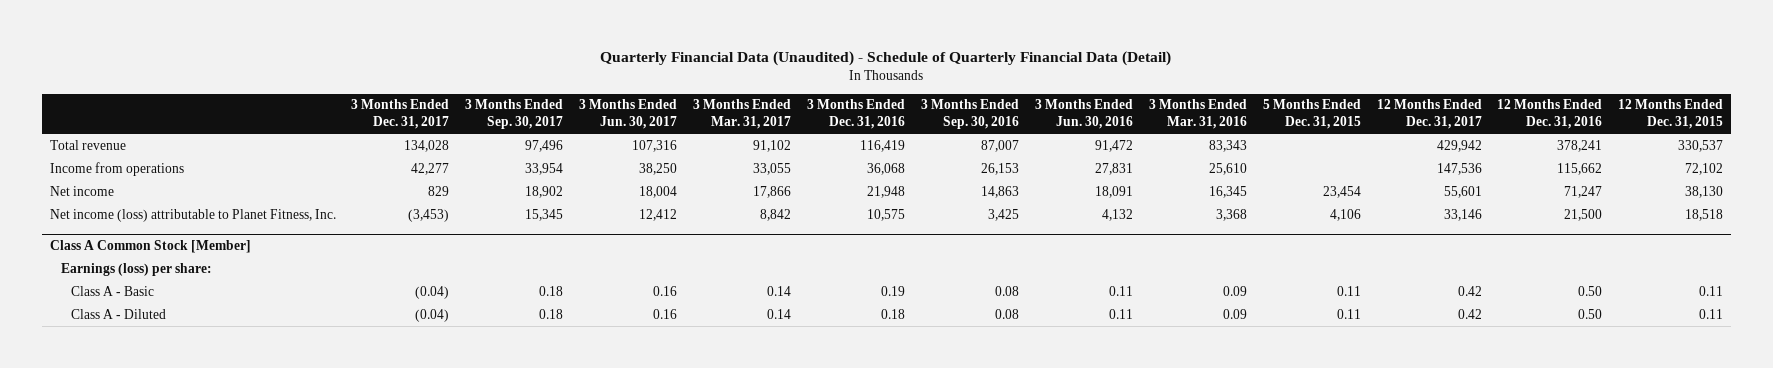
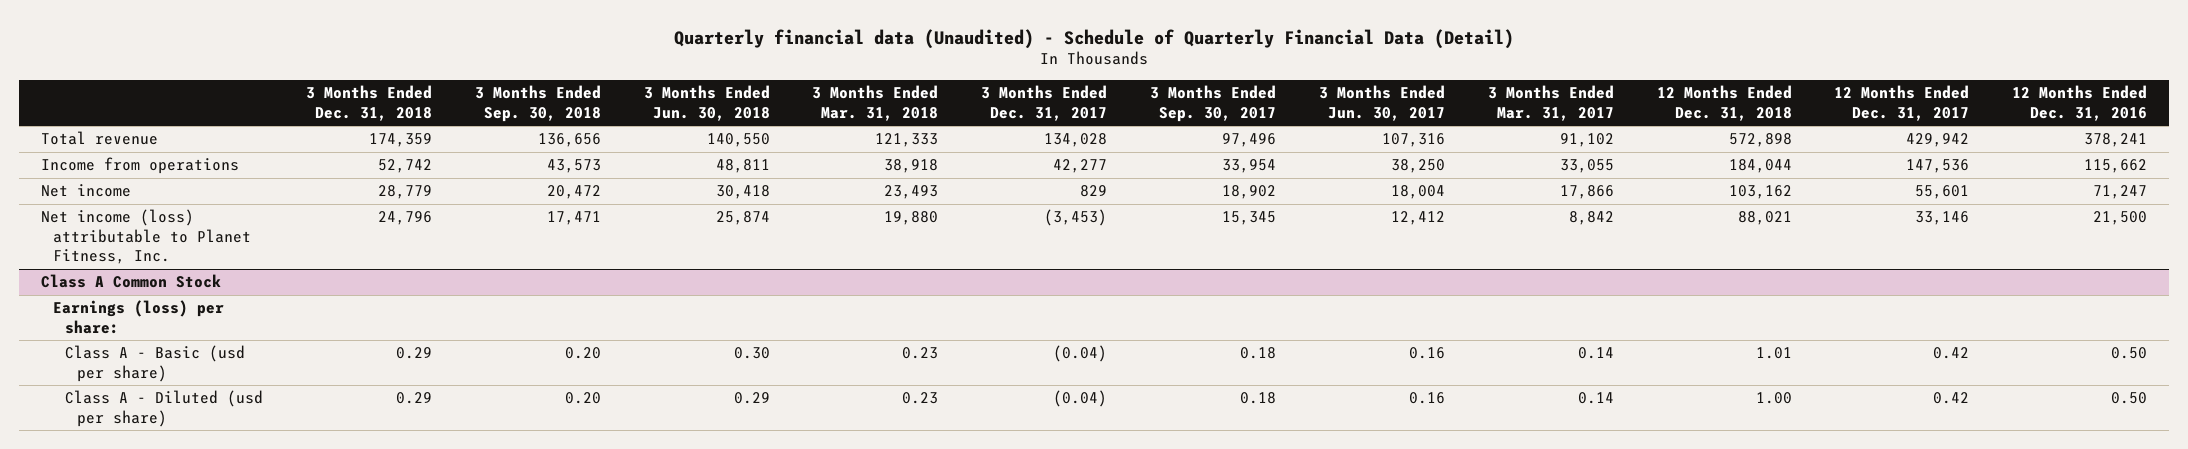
[600,51,1172,67] Quarterly Financial Data (Unaudited) - Schedule of Quarterly Financial Data (Detail) -> [674,28,1515,49] Quarterly financial data (Unaudited) - Schedule of Quarterly Financial Data (Detail)
[807,99,906,130] 3 Months Ended Dec. 31, 2016 -> none
[920,99,1019,130] 3 Months Ended Sep. 30, 2016 -> none
[1034,99,1133,130] 3 Months Ended Jun. 30, 2016 -> none
[1148,99,1247,130] 3 Months Ended Mar. 31, 2016 -> none
[1262,99,1361,130] 5 Months Ended Dec. 31, 2015 -> none
[1618,99,1724,130] 12 Months Ended Dec. 31, 2015 -> none
none -> [305,85,432,121] 3 Months Ended Dec. 31, 2018
none -> [474,85,601,122] 3 Months Ended Sep. 30, 2018
none -> [643,85,770,121] 3 Months Ended Jun. 30, 2018
none -> [812,85,939,121] 3 Months Ended Mar. 31, 2018
none -> [1656,85,1792,121] 12 Months Ended Dec. 31, 2018
[49,240,251,254] Class A Common Stock [Member] -> [40,274,221,289] Class A Common Stock
[71,285,155,296] Class A - Basic -> [65,345,246,382] Class A - Basic (usd per share)
[71,308,167,319] Class A - Diluted -> [65,390,264,427] Class A - Diluted (usd per share)

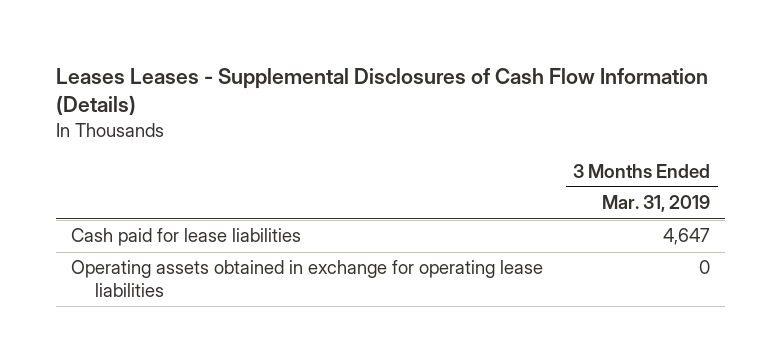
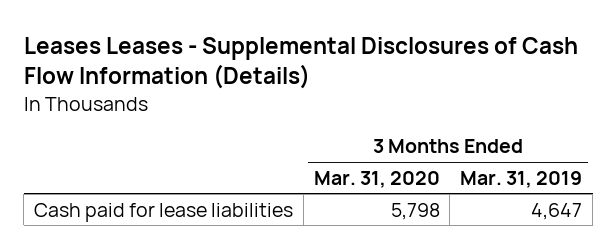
none -> [313,170,440,188] Mar. 31, 2020
[70,260,543,298] Operating assets obtained in exchange for operating lease liabilities -> none

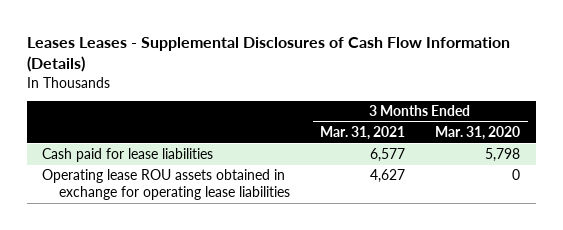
[460,170,583,188] Mar. 31, 2019 -> none
none -> [320,126,406,141] Mar. 31, 2021
none -> [42,169,291,201] Operating lease ROU assets obtained in exchange for operating lease liabilities

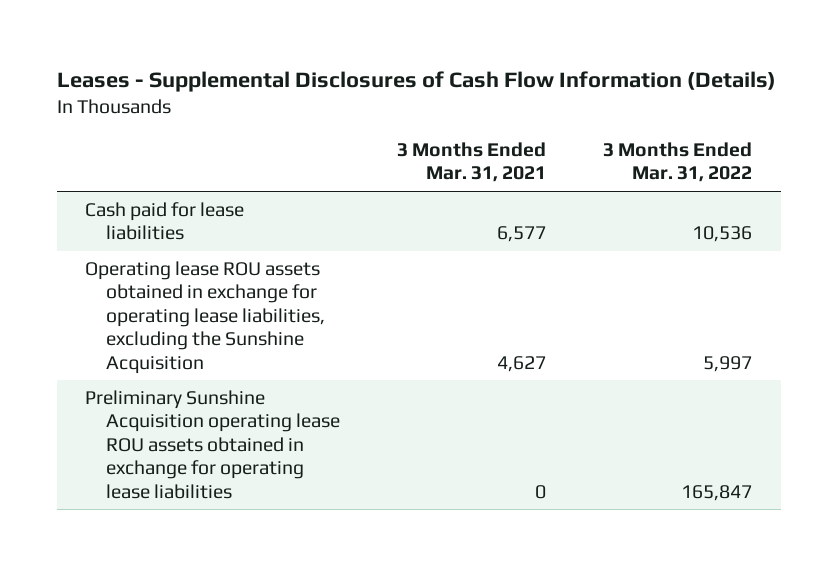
[27,37,511,73] Leases Leases - Supplemental Disclosures of Cash Flow Information (Details) -> [56,70,776,92] Leases - Supplemental Disclosures of Cash Flow Information (Details)
[435,126,521,141] Mar. 31, 2020 -> none
none -> [603,142,753,183] 3 Months Ended Mar. 31, 2022
[42,169,291,201] Operating lease ROU assets obtained in exchange for operating lease liabilities -> [85,261,325,374] Operating lease ROU assets obtained in exchange for operating lease liabilities, excluding the Sunshine Acquisition
none -> [85,390,340,499] Preliminary Sunshine Acquisition operating lease ROU assets obtained in exchange for operating lease liabilities

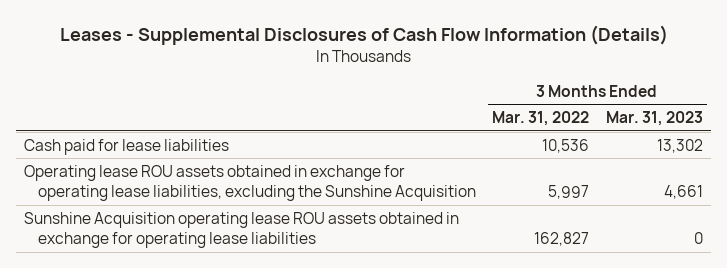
[396,142,546,183] 3 Months Ended Mar. 31, 2021 -> none
none -> [605,111,703,127] Mar. 31, 2023
[85,390,340,499] Preliminary Sunshine Acquisition operating lease ROU assets obtained in exchange for operating lease liabilities -> [24,211,460,249] Sunshine Acquisition operating lease ROU assets obtained in exchange for operating lease liabilities
[681,484,753,501] 165,847 -> [534,232,590,247] 162,827

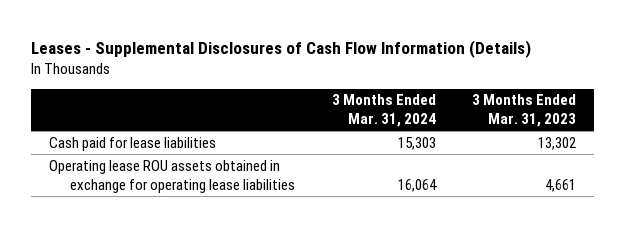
[492,111,590,127] Mar. 31, 2022 -> none
none -> [331,94,436,128] 3 Months Ended Mar. 31, 2024
[24,211,460,249] Sunshine Acquisition operating lease ROU assets obtained in exchange for operating lease liabilities -> none
[24,164,476,202] Operating lease ROU assets obtained in exchange for operating lease liabilities, excluding the Sunshine Acquisition -> [48,159,296,193] Operating lease ROU assets obtained in exchange for operating lease liabilities

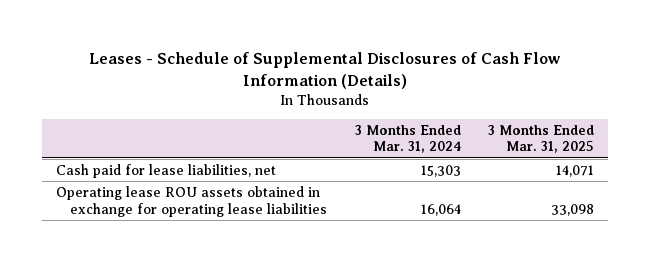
[30,39,531,58] Leases - Supplemental Disclosures of Cash Flow Information (Details) -> [89,52,562,89] Leases - Schedule of Supplemental Disclosures of Cash Flow Information (Details)
[471,94,576,128] 3 Months Ended Mar. 31, 2023 -> none
none -> [488,124,595,154] 3 Months Ended Mar. 31, 2025
[48,136,216,151] Cash paid for lease liabilities -> [56,163,277,178] Cash paid for lease liabilities, net

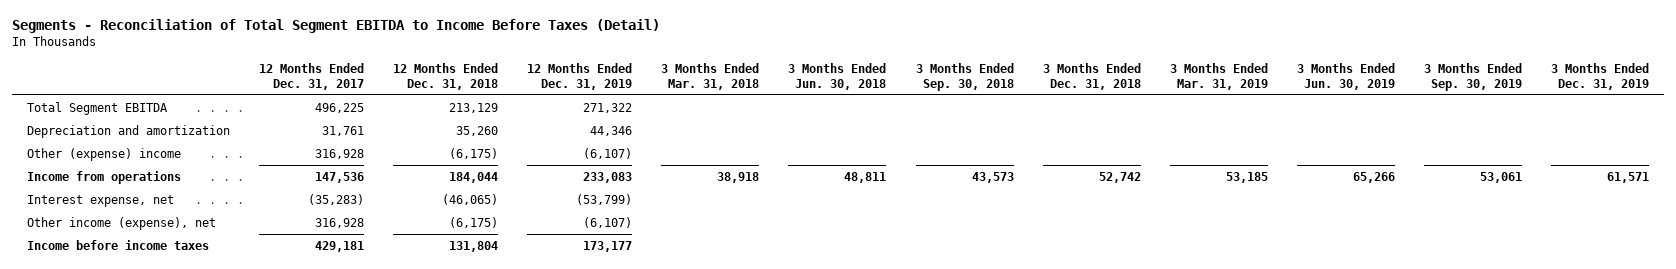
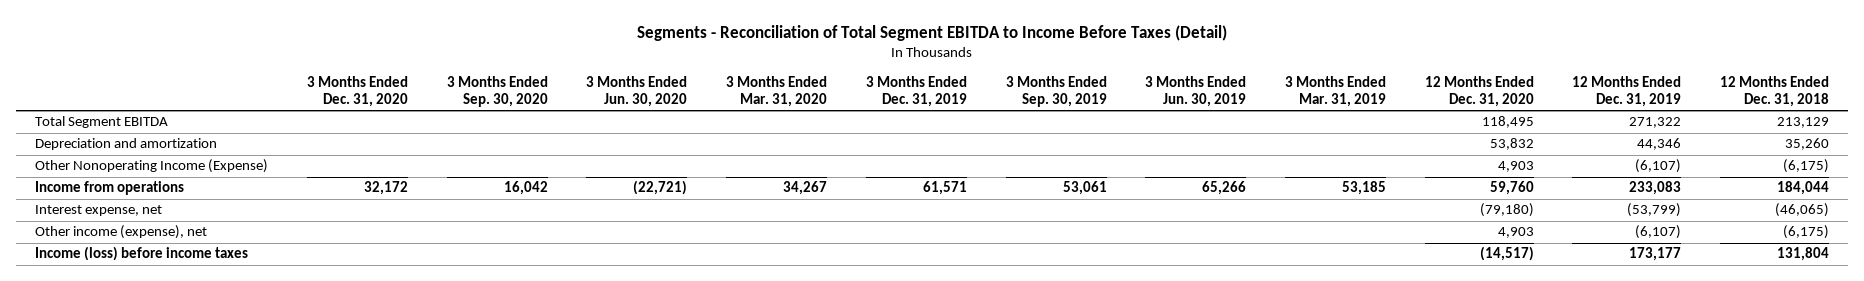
[258,63,364,90] 12 Months Ended Dec. 31, 2017 -> none
[661,63,760,90] 3 Months Ended Mar. 31, 2018 -> none
[788,63,887,90] 3 Months Ended Jun. 30, 2018 -> none
[915,63,1014,91] 3 Months Ended Sep. 30, 2018 -> none
[1042,63,1141,90] 3 Months Ended Dec. 31, 2018 -> none
none -> [307,76,409,107] 3 Months Ended Dec. 31, 2020
none -> [446,76,548,107] 3 Months Ended Sep. 30, 2020
none -> [586,76,688,107] 3 Months Ended Jun. 30, 2020
none -> [726,76,828,107] 3 Months Ended Mar. 31, 2020
none -> [1424,76,1534,107] 12 Months Ended Dec. 31, 2020
[26,147,181,161] Other (expense) income -> [35,159,269,174] Other Nonoperating Income (Expense)
[26,239,209,250] Income before income taxes -> [35,246,249,262] Income (loss) before income taxes

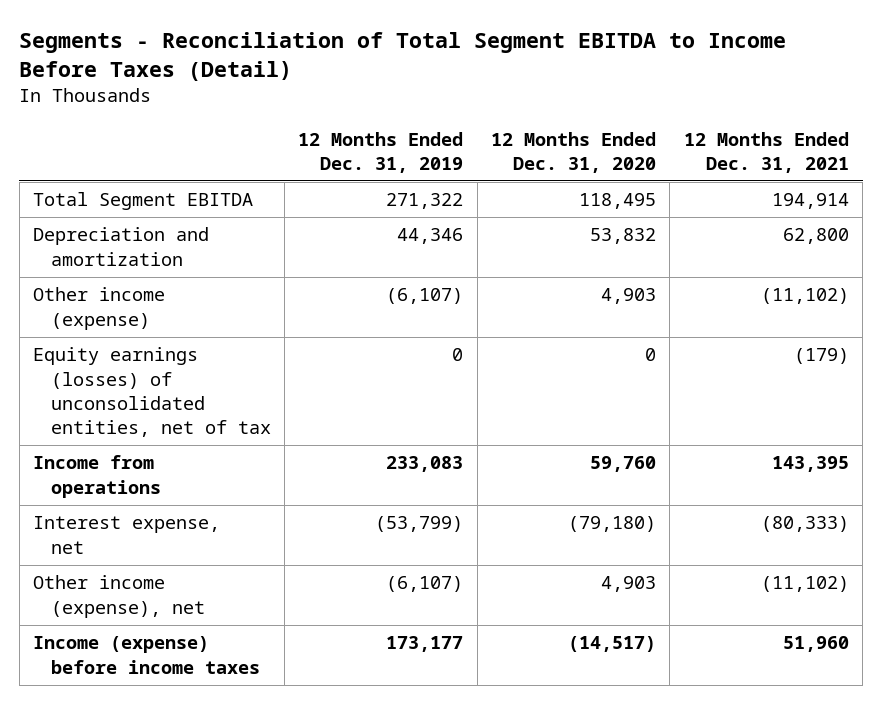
[307,76,409,107] 3 Months Ended Dec. 31, 2020 -> none
[446,76,548,107] 3 Months Ended Sep. 30, 2020 -> none
[586,76,688,107] 3 Months Ended Jun. 30, 2020 -> none
[726,76,828,107] 3 Months Ended Mar. 31, 2020 -> none
[865,76,967,107] 3 Months Ended Dec. 31, 2019 -> none
[1005,76,1107,107] 3 Months Ended Sep. 30, 2019 -> none
[1145,76,1247,107] 3 Months Ended Jun. 30, 2019 -> none
[1284,76,1386,107] 3 Months Ended Mar. 31, 2019 -> none
[1719,76,1829,107] 12 Months Ended Dec. 31, 2018 -> none
none -> [683,131,849,173] 12 Months Ended Dec. 31, 2021
[35,159,269,174] Other Nonoperating Income (Expense) -> [33,287,166,330] Other income (expense)
none -> [33,347,271,438] Equity earnings (losses) of unconsolidated entities, net of tax
[35,246,249,262] Income (loss) before income taxes -> [33,636,260,674] Income (expense) before income taxes

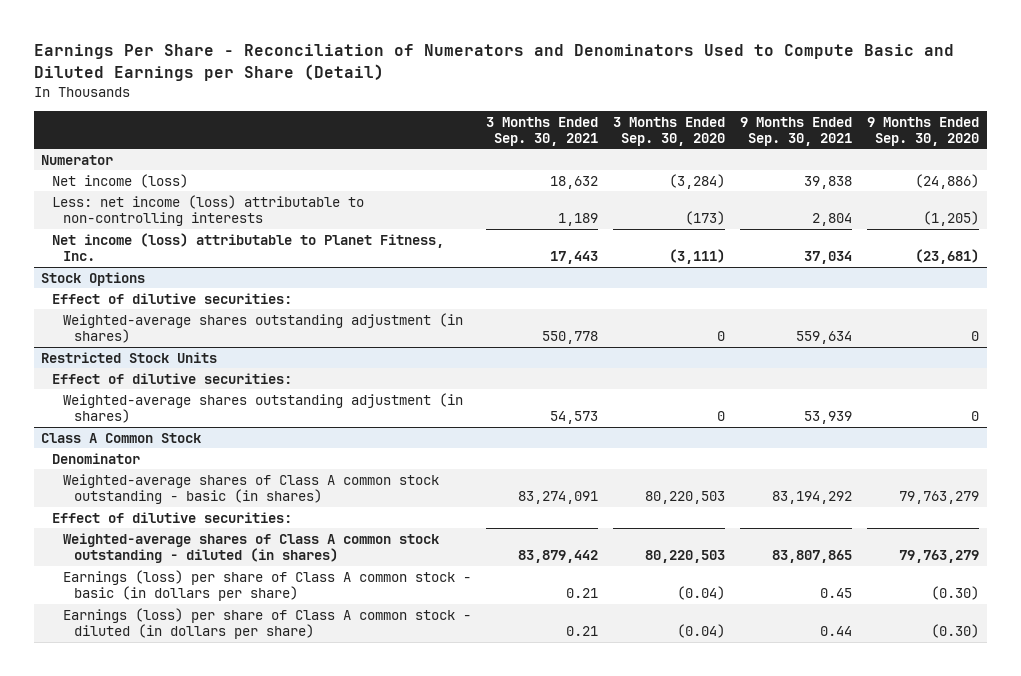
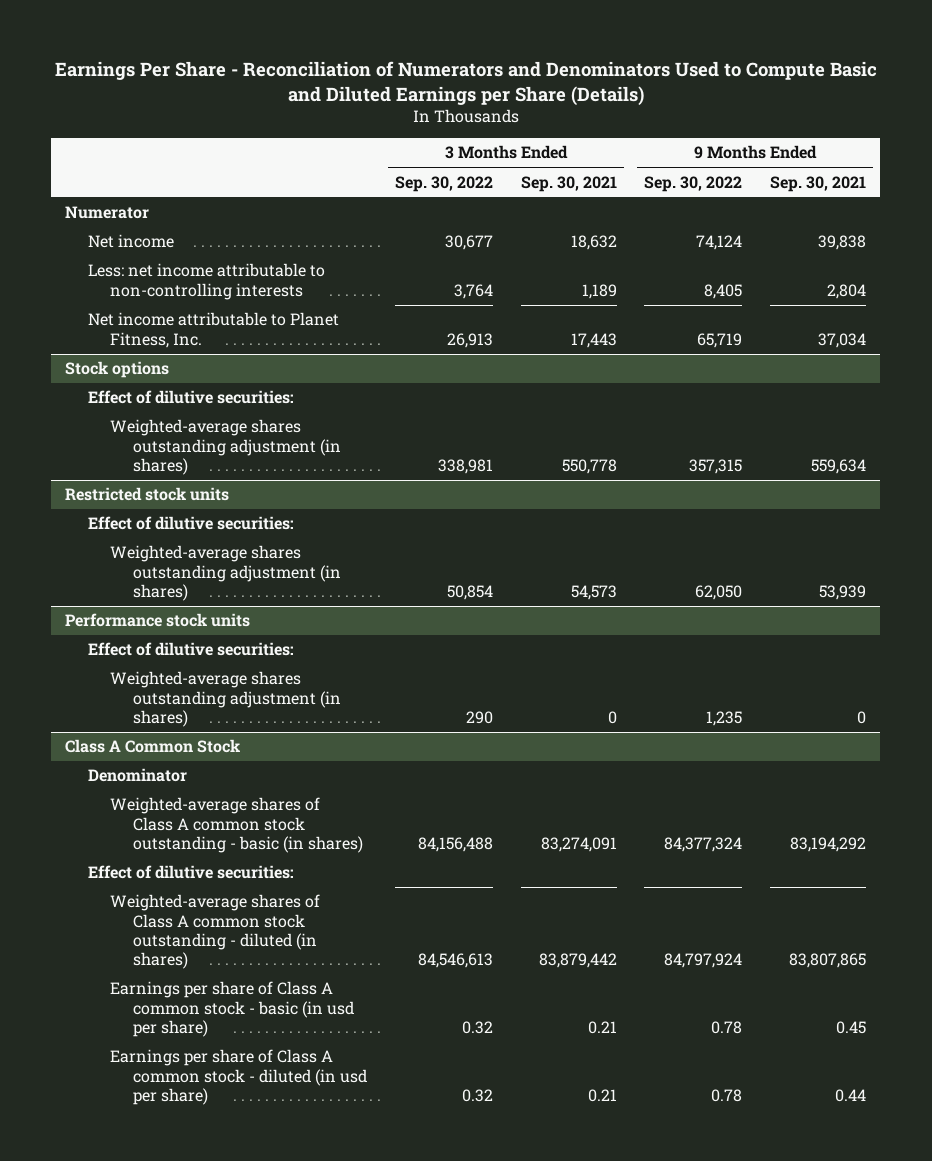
[33,43,954,81] Earnings Per Share - Reconciliation of Numerators and Denominators Used to Compute Basic and Diluted Earnings per Share (Detail) -> [54,60,877,106] Earnings Per Share - Reconciliation of Numerators and Denominators Used to Compute Basic and Diluted Earnings per Share (Details)
[613,116,726,147] 3 Months Ended Sep. 30, 2020 -> none
[867,116,980,147] 9 Months Ended Sep. 30, 2020 -> none
none -> [394,175,493,192] Sep. 30, 2022
none -> [644,175,743,192] Sep. 30, 2022
[52,173,189,188] Net income (loss) -> [87,234,174,249] Net income
[52,194,365,227] Less: net income (loss) attributable to non-controlling interests -> [87,263,325,300] Less: net income attributable to non-controlling interests
[52,232,445,262] Net income (loss) attributable to Planet Fitness, Inc. -> [87,312,339,348] Net income attributable to Planet Fitness, Inc.
[41,271,146,286] Stock Options -> [65,361,170,379] Stock options
[41,351,218,363] Restricted Stock Units -> [65,487,230,502] Restricted stock units
none -> [65,613,251,628] Performance stock units
none -> [87,642,294,657] Effect of dilutive securities:
none -> [110,671,341,727] Weighted-average shares outstanding adjustment (in shares)
[63,569,472,602] Earnings (loss) per share of Class A common stock - basic (in dollars per share) -> [110,981,354,1037] Earnings per share of Class A common stock - basic (in usd per share)
[63,607,472,640] Earnings (loss) per share of Class A common stock - diluted (in dollars per share) -> [110,1049,367,1105] Earnings per share of Class A common stock - diluted (in usd per share)

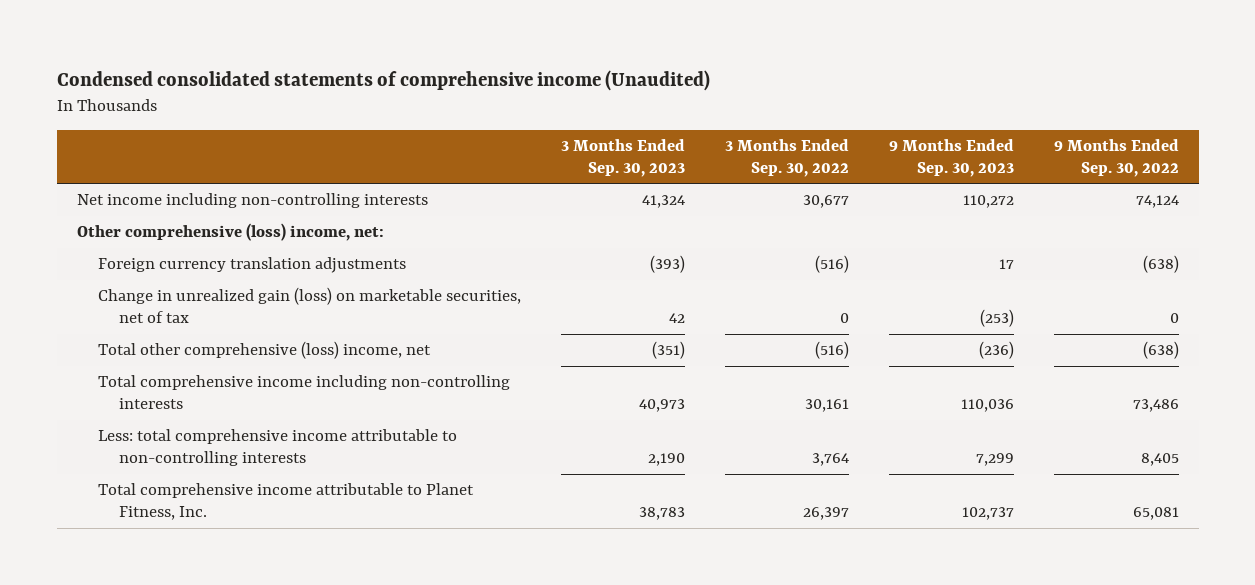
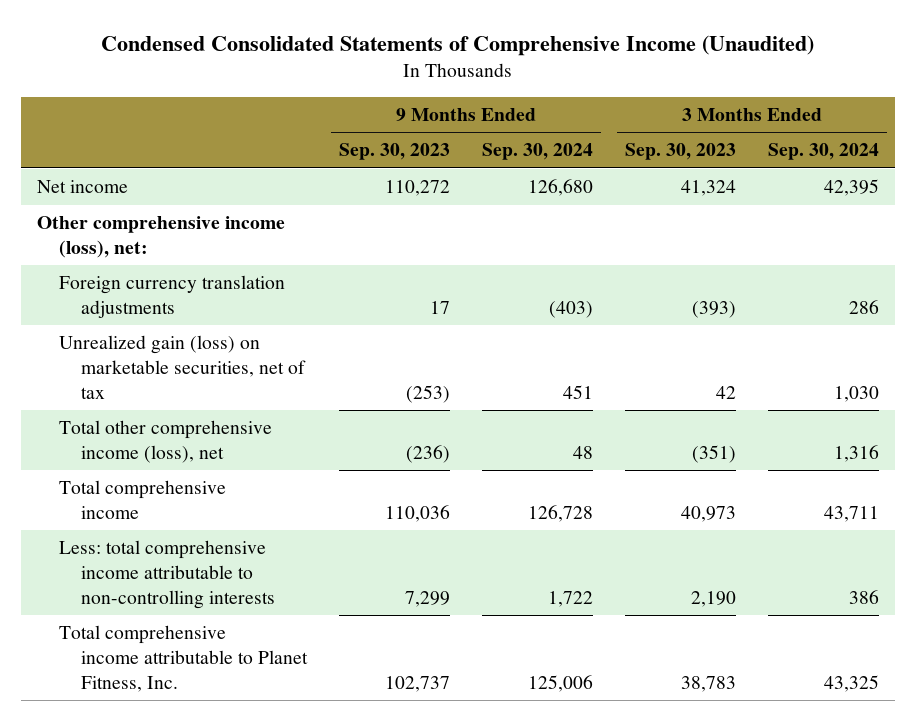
[56,69,710,91] Condensed consolidated statements of comprehensive income (Unaudited) -> [101,35,815,57] Condensed Consolidated Statements of Comprehensive Income (Unaudited)
[724,138,849,177] 3 Months Ended Sep. 30, 2022 -> none
[1053,138,1179,177] 9 Months Ended Sep. 30, 2022 -> none
none -> [482,143,594,161] Sep. 30, 2024
none -> [767,143,879,161] Sep. 30, 2024
[76,193,428,209] Net income including non-controlling interests -> [37,180,129,194] Net income
[76,223,384,242] Other comprehensive (loss) income, net: -> [37,216,286,258] Other comprehensive income (loss), net:
[97,287,521,324] Change in unrealized gain (loss) on marketable securities, net of tax -> [59,335,307,399] Unrealized gain (loss) on marketable securities, net of tax
[97,341,431,360] Total other comprehensive (loss) income, net -> [59,420,273,463] Total other comprehensive income (loss), net
[97,375,510,410] Total comprehensive income including non-controlling interests -> [59,480,227,519] Total comprehensive income

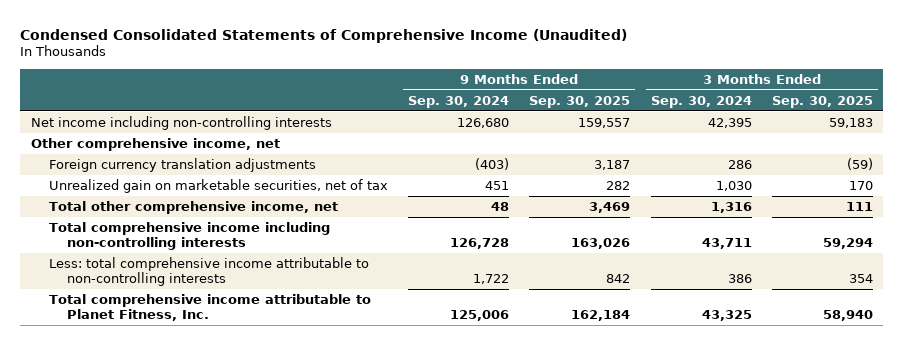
[339,143,451,161] Sep. 30, 2023 -> none
[624,143,736,161] Sep. 30, 2023 -> none
none -> [529,95,631,108] Sep. 30, 2025
none -> [772,95,874,108] Sep. 30, 2025
[37,180,129,194] Net income -> [30,115,332,130] Net income including non-controlling interests
[37,216,286,258] Other comprehensive income (loss), net: -> [30,137,280,151] Other comprehensive income, net
[59,335,307,399] Unrealized gain (loss) on marketable securities, net of tax -> [48,178,388,193] Unrealized gain on marketable securities, net of tax
[59,420,273,463] Total other comprehensive income (loss), net -> [48,200,338,214] Total other comprehensive income, net
[59,480,227,519] Total comprehensive income -> [48,221,330,251] Total comprehensive income including non-controlling interests

